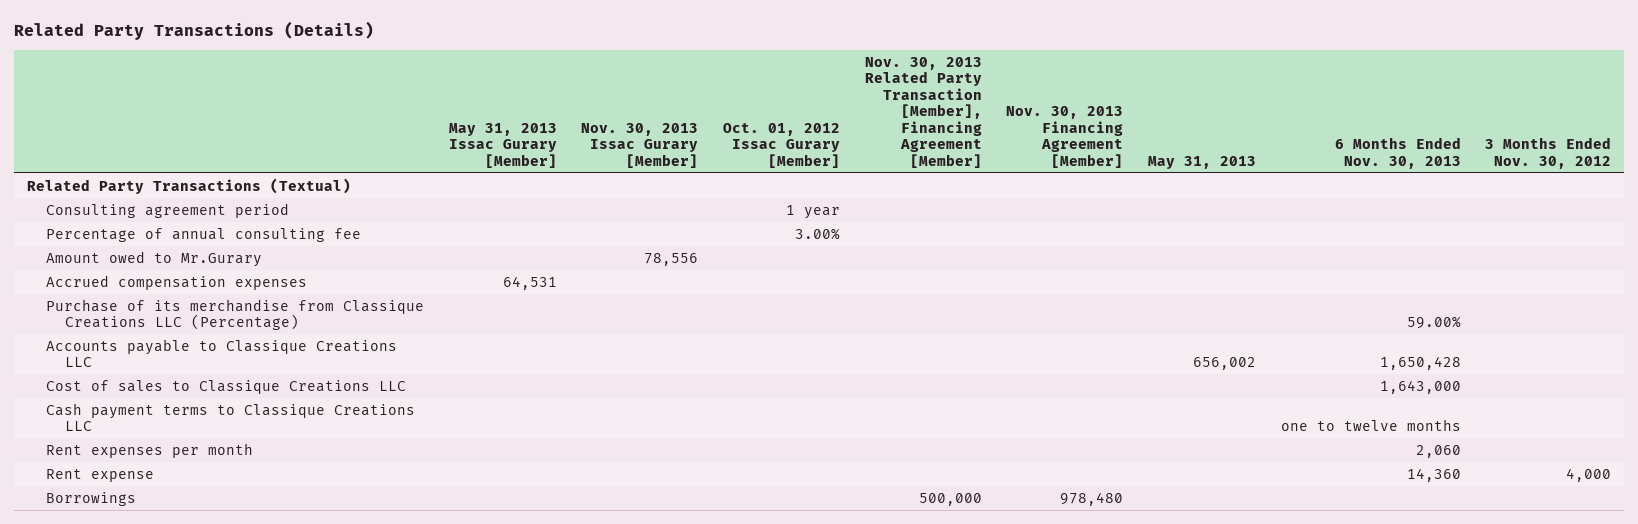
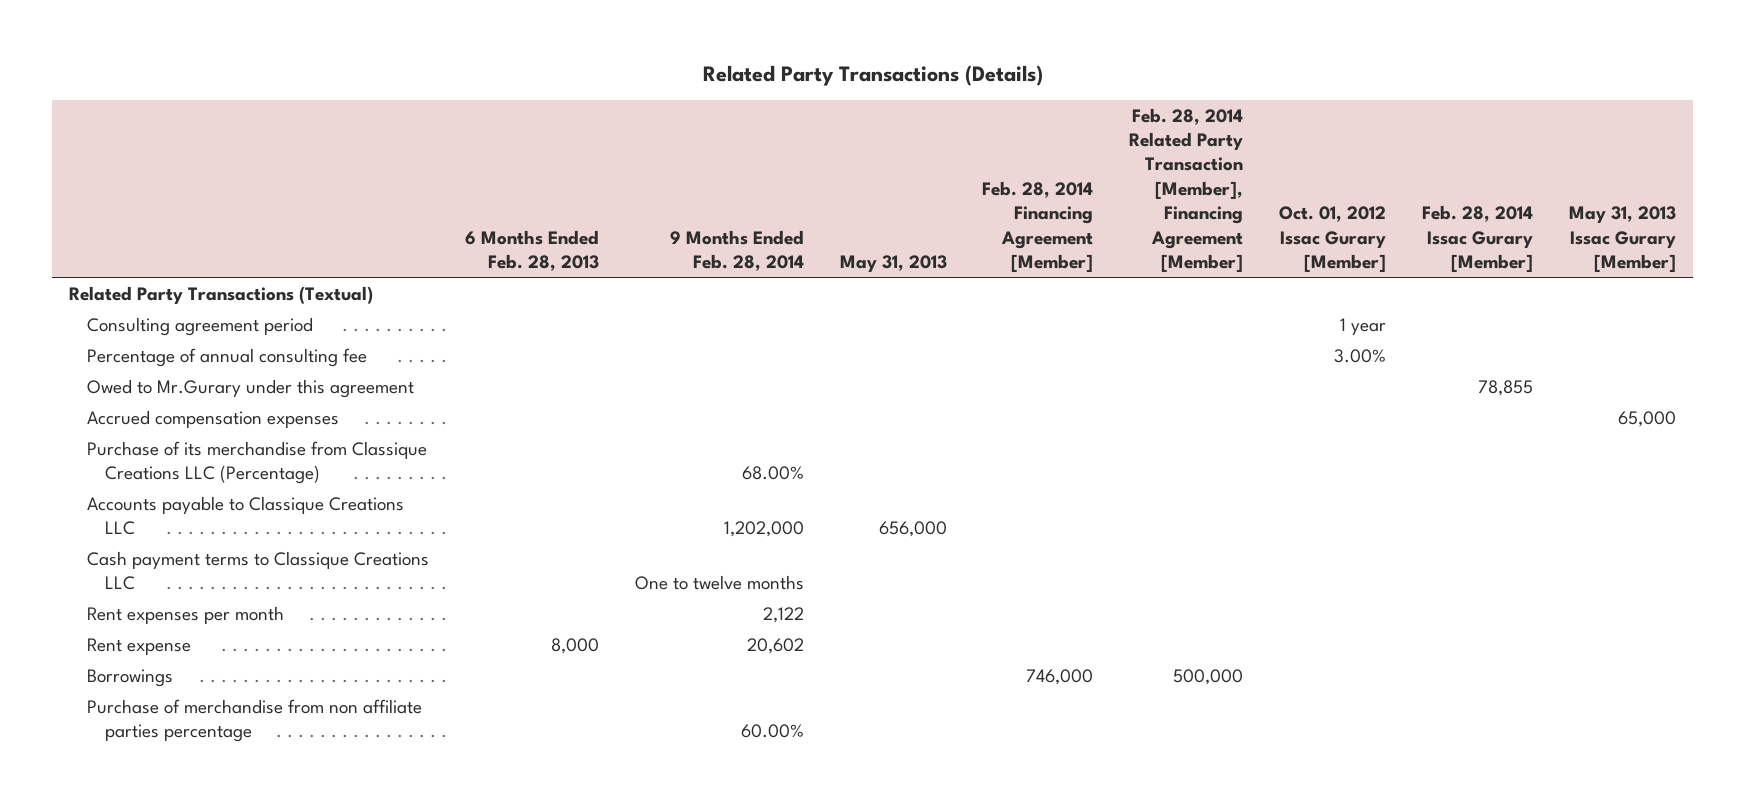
[581,122,699,168] Nov. 30, 2013 Issac Gurary [Member] -> none
[864,57,982,168] Nov. 30, 2013 Related Party Transaction [Member], Financing Agreement [Member] -> none
[1006,106,1124,168] Nov. 30, 2013 Financing Agreement [Member] -> none
[1334,137,1461,169] 6 Months Ended Nov. 30, 2013 -> none
[1485,137,1612,169] 3 Months Ended Nov. 30, 2012 -> none
none -> [465,229,600,272] 6 Months Ended Feb. 28, 2013
none -> [669,229,804,272] 9 Months Ended Feb. 28, 2014
none -> [982,180,1094,273] Feb. 28, 2014 Financing Agreement [Member]
none -> [1129,107,1244,273] Feb. 28, 2014 Related Party Transaction [Member], Financing Agreement [Member]
none -> [1421,205,1533,273] Feb. 28, 2014 Issac Gurary [Member]
[45,250,262,267] Amount owed to Mr.Gurary -> [87,378,415,398] Owed to Mr.Gurary under this agreement
[502,275,557,290] 64,531 -> [1617,410,1676,427] 65,000
[45,379,406,394] Cost of sales to Classique Creations LLC -> none
[1193,357,1257,371] 656,002 -> [878,520,947,537] 656,000
none -> [87,698,423,742] Purchase of merchandise from non affiliate parties percentage

